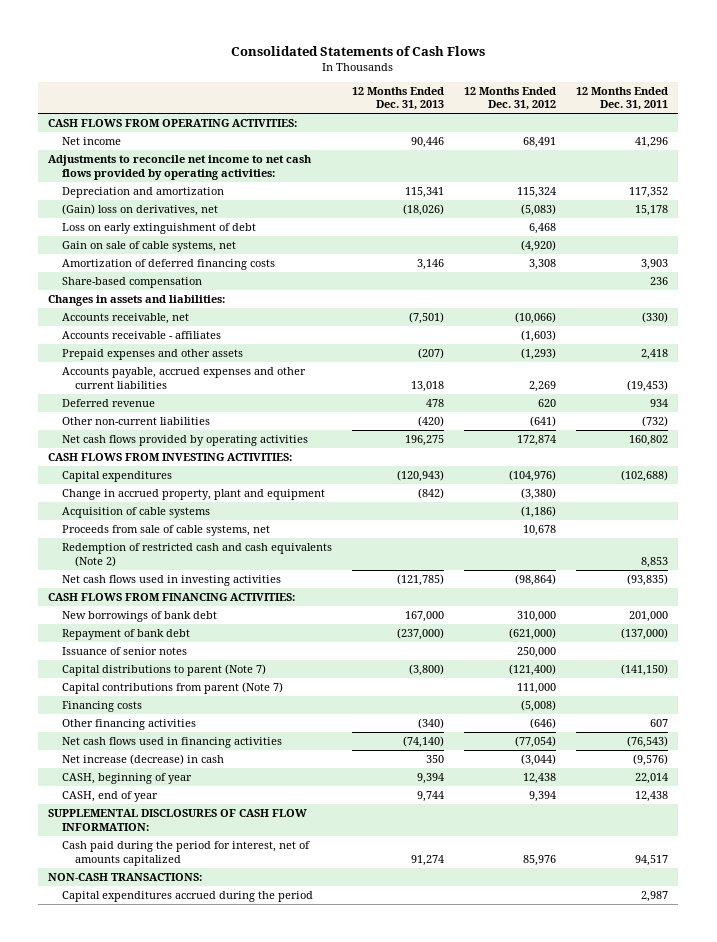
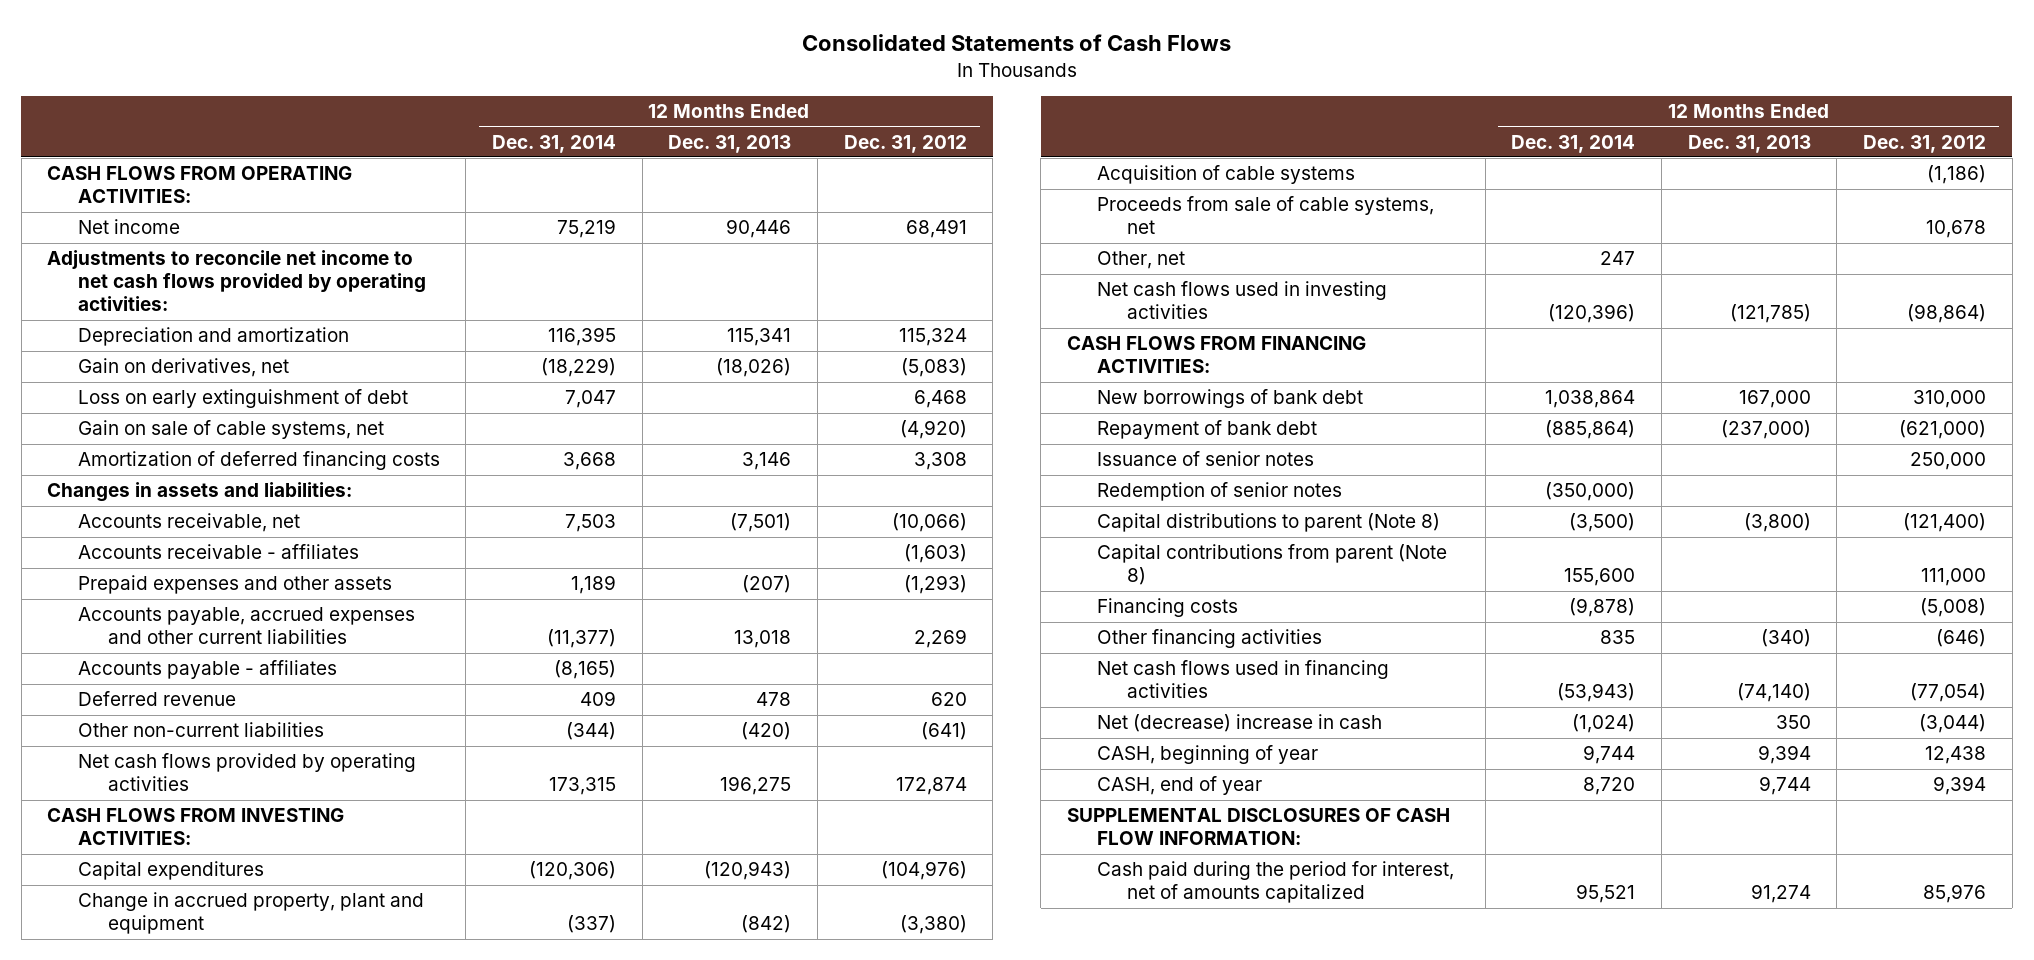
[576,86,669,111] 12 Months Ended Dec. 31, 2011 -> none
none -> [492,134,617,153] Dec. 31, 2014
[61,204,218,217] (Gain) loss on derivatives, net -> [77,358,289,378] Gain on derivatives, net
[61,277,202,289] Share-based compensation -> none
none -> [77,660,337,680] Accounts payable - affiliates
[61,543,332,567] Redemption of restricted cash and cash equivalents (Note 2) -> none
none -> [1097,251,1186,270] Other, net
none -> [1097,482,1343,502] Redemption of senior notes
[61,664,266,677] Capital distributions to parent (Note 7) -> [1097,513,1441,533] Capital distributions to parent (Note 8)
[61,682,283,695] Capital contributions from parent (Note 7) -> [1097,544,1448,586] Capital contributions from parent (Note 8)
[61,754,224,766] Net increase (decrease) in cash -> [1097,714,1383,733] Net (decrease) increase in cash
[48,873,203,882] NON-CASH TRANSACTIONS: -> none
[61,891,313,903] Capital expenditures accrued during the period -> none

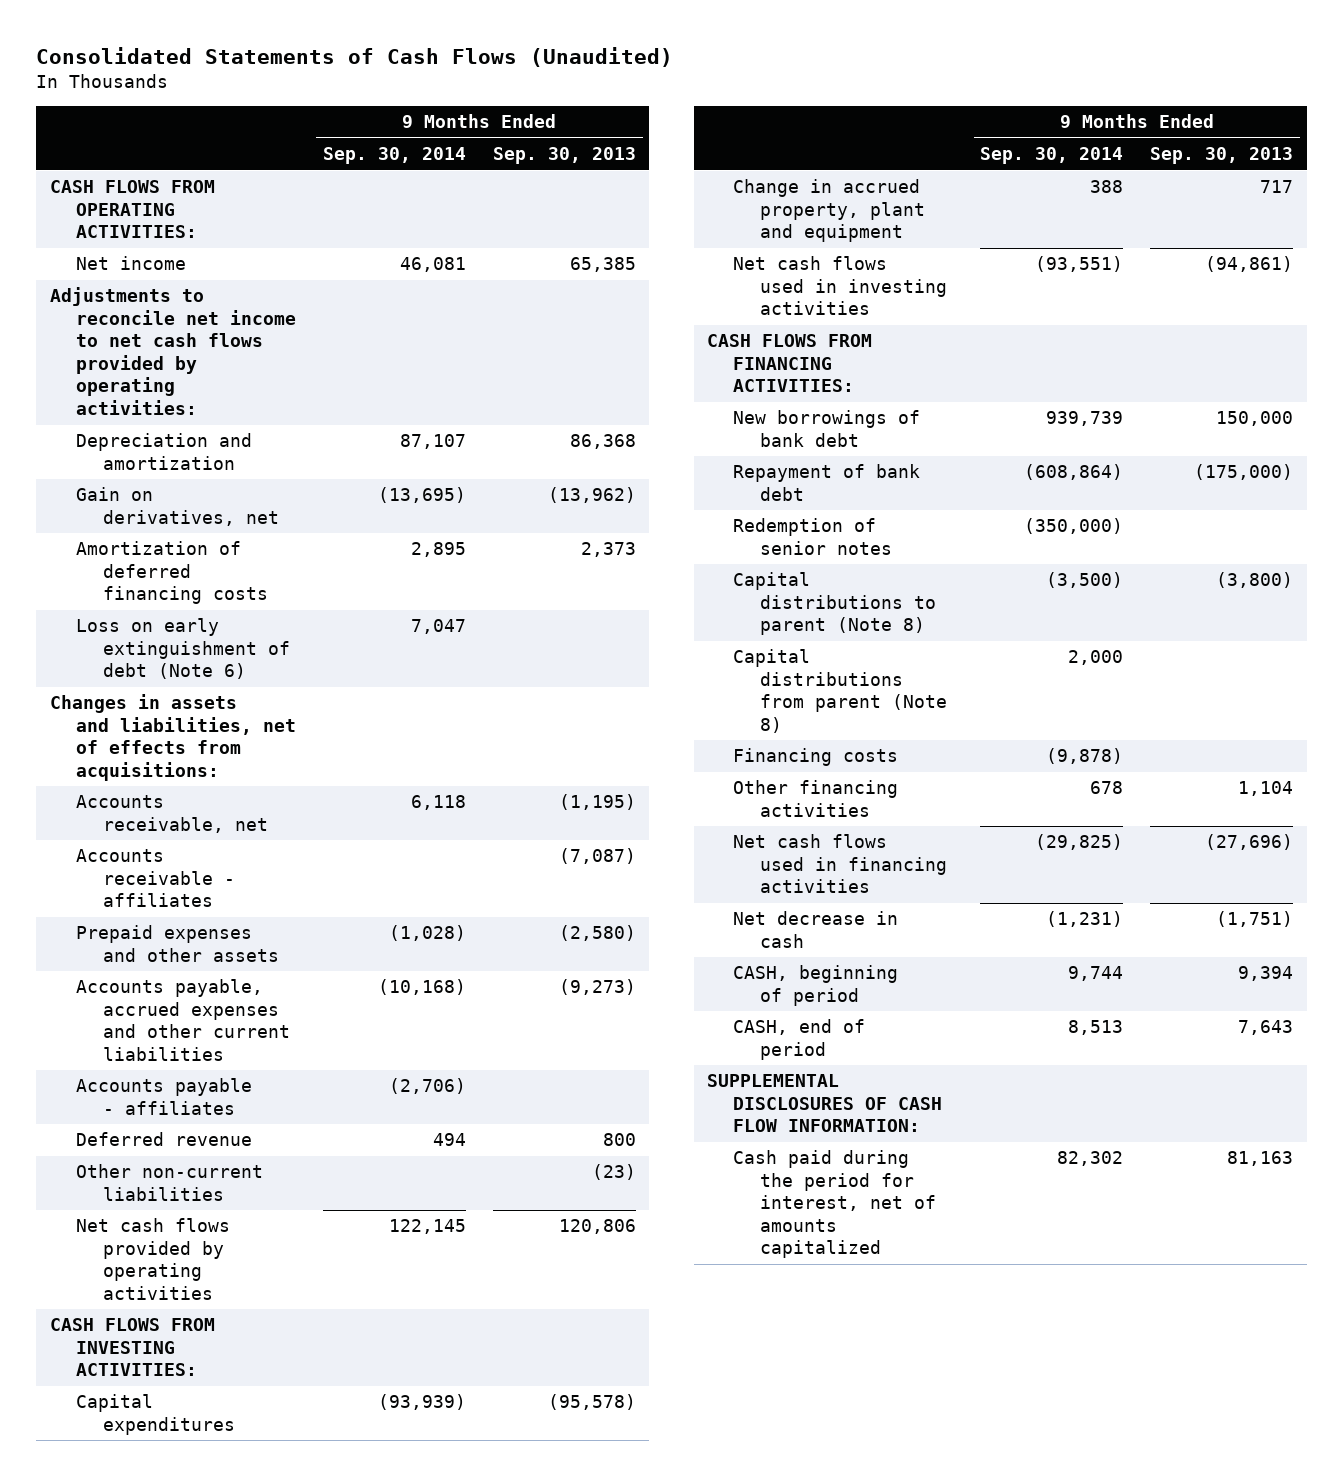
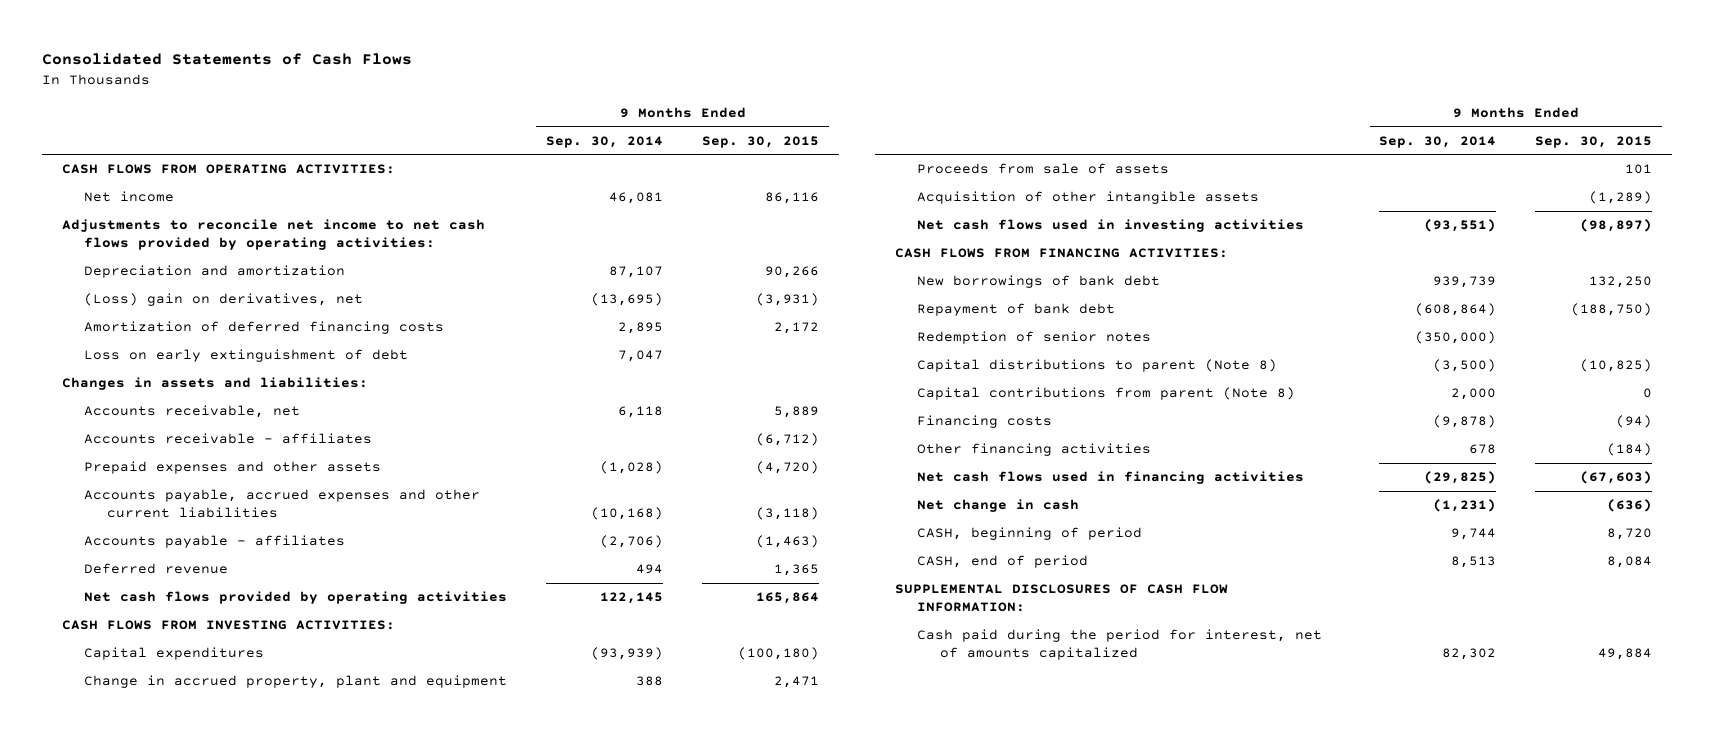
[36,46,674,67] Consolidated Statements of Cash Flows (Unaudited) -> [41,53,412,66] Consolidated Statements of Cash Flows
[492,147,636,165] Sep. 30, 2013 -> none
none -> [702,135,820,148] Sep. 30, 2015
[76,487,279,526] Gain on derivatives, net -> [84,293,364,307] (Loss) gain on derivatives, net
[76,618,290,680] Loss on early extinguishment of debt (Note 6) -> [84,349,409,363] Loss on early extinguishment of debt
[49,694,297,781] Changes in assets and liabilities, net of effects from acquisitions: -> [61,377,368,391] Changes in assets and liabilities:
[76,1164,264,1201] Other non-current liabilities -> none
none -> [917,163,1170,175] Proceeds from sale of assets
none -> [917,191,1260,205] Acquisition of other intangible assets
[733,649,947,733] Capital distributions from parent (Note 8) -> [917,387,1296,401] Capital contributions from parent (Note 8)
[733,911,899,948] Net decrease in cash -> [917,499,1080,513] Net change in cash

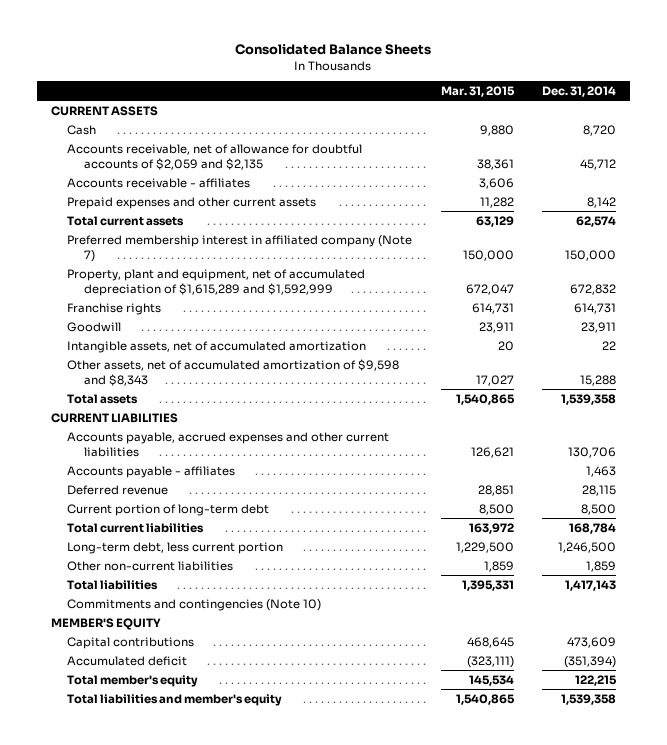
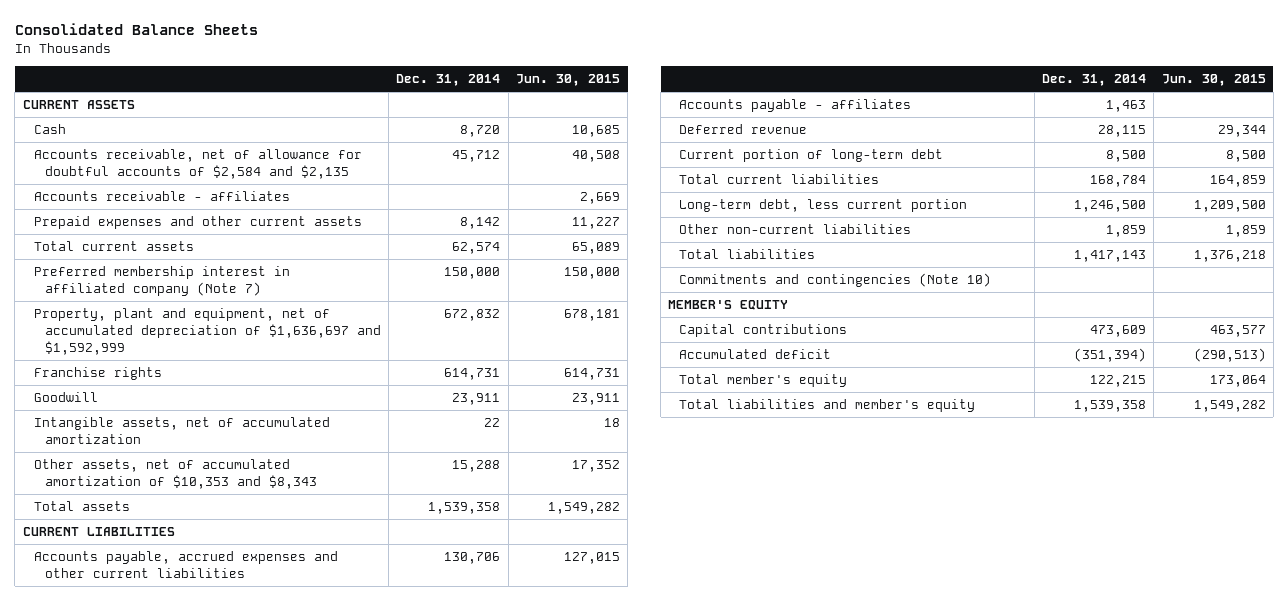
[440,85,515,97] Mar. 31, 2015 -> none
none -> [515,74,620,87] Jun. 30, 2015
[67,143,363,170] Accounts receivable, net of allowance for doubtful accounts of $2,059 and $2,135 -> [33,149,362,179] Accounts receivable, net of allowance for doubtful accounts of $2,584 and $2,135
[67,268,366,296] Property, plant and equipment, net of accumulated depreciation of $1,615,289 and $1,592,999 -> [33,308,381,355] Property, plant and equipment, net of accumulated depreciation of $1,636,697 and $1,592,999
[67,358,400,386] Other assets, net of accumulated amortization of $9,598 and $8,343 -> [33,459,317,489] Other assets, net of accumulated amortization of $10,353 and $8,343

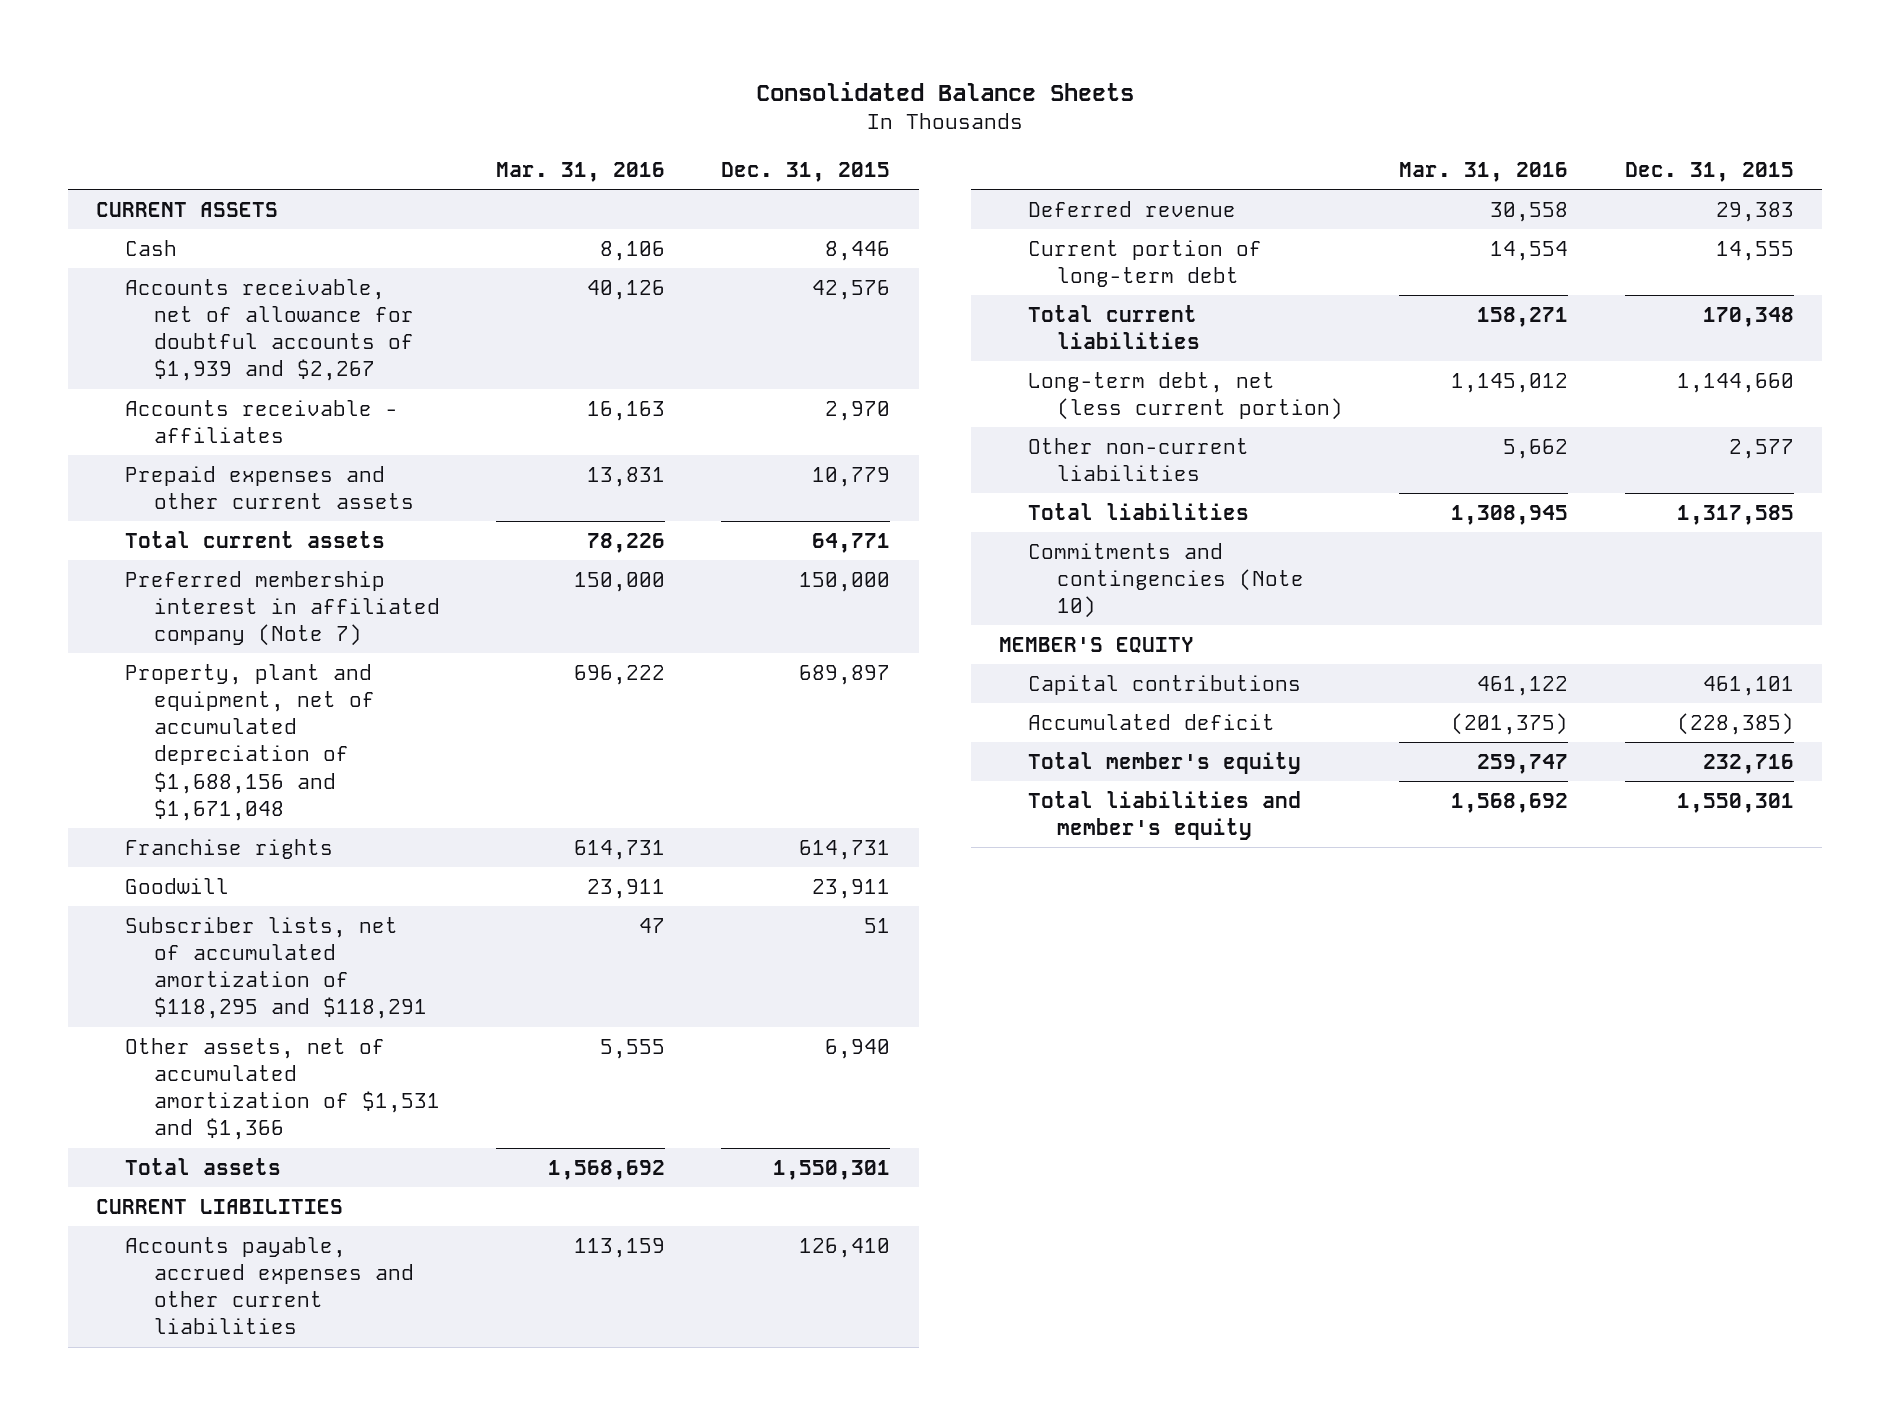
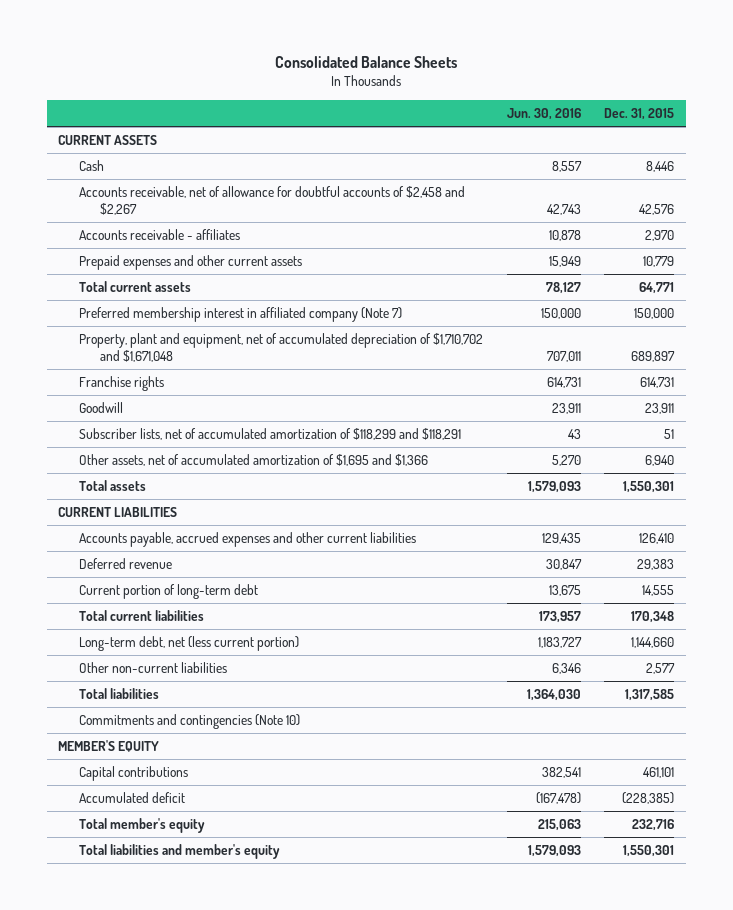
[496,161,666,182] Mar. 31, 2016 -> none
none -> [506,107,581,120] Jun. 30, 2016
[124,278,414,382] Accounts receivable, net of allowance for doubtful accounts of $1,939 and $2,267 -> [79,186,466,216] Accounts receivable, net of allowance for doubtful accounts of $2,458 and $2,267
[124,663,375,821] Property, plant and equipment, net of accumulated depreciation of $1,688,156 and $1,671,048 -> [79,333,484,363] Property, plant and equipment, net of accumulated depreciation of $1,710,702 and $1,671,048
[124,916,427,1020] Subscriber lists, net of accumulated amortization of $118,295 and $118,291 -> [79,428,462,441] Subscriber lists, net of accumulated amortization of $118,299 and $118,291
[124,1037,440,1141] Other assets, net of accumulated amortization of $1,531 and $1,366 -> [79,454,429,467] Other assets, net of accumulated amortization of $1,695 and $1,366

